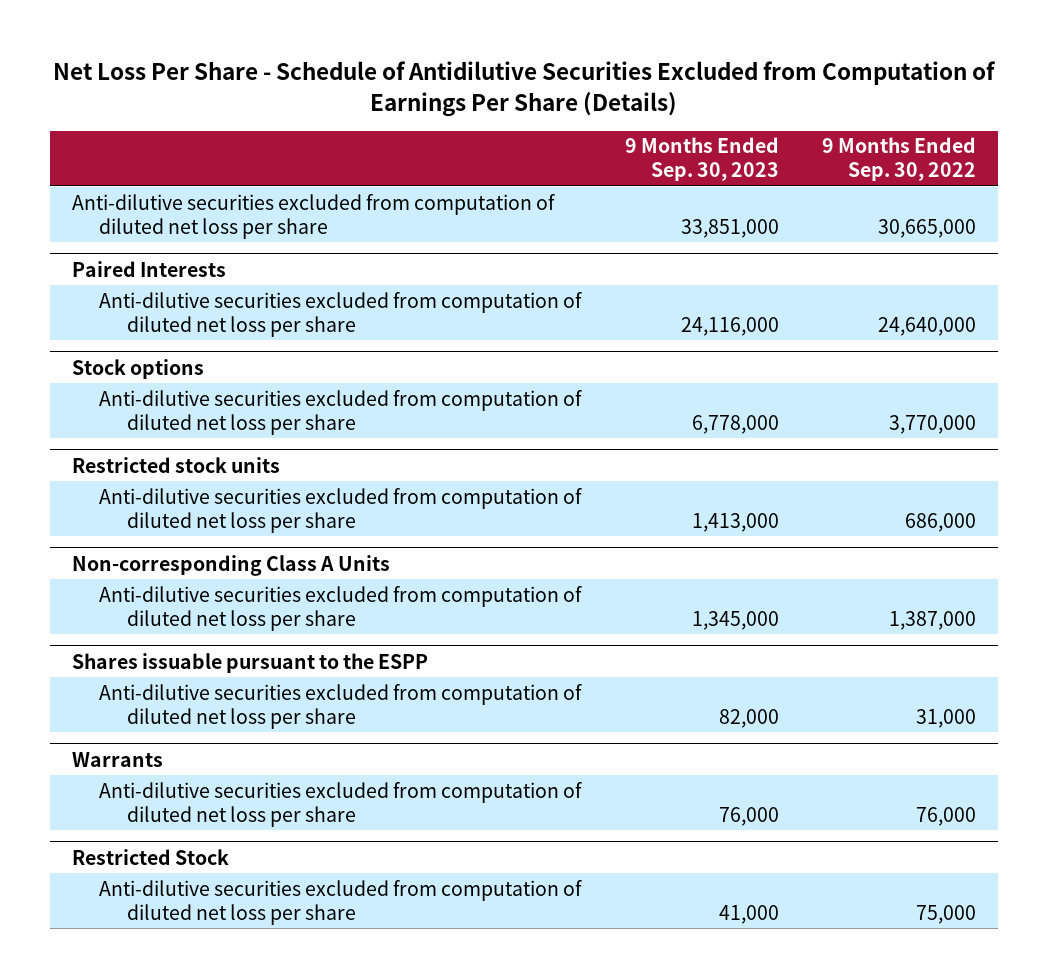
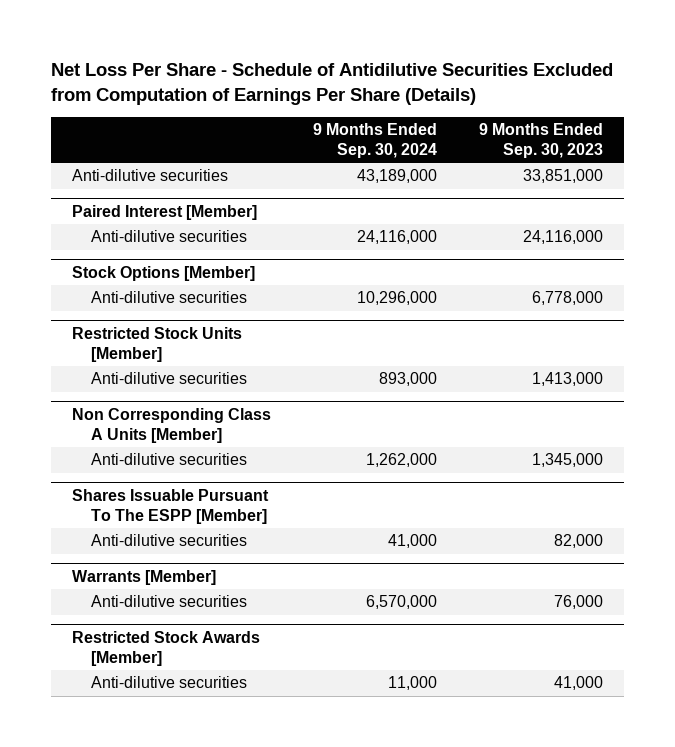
[822,137,977,182] 9 Months Ended Sep. 30, 2022 -> none
none -> [312,123,437,158] 9 Months Ended Sep. 30, 2024
[71,193,555,239] Anti-dilutive securities excluded from computation of diluted net loss per share -> [71,169,228,182] Anti-dilutive securities
[71,260,226,277] Paired Interests -> [71,205,257,221] Paired Interest [Member]
[99,291,583,337] Anti-dilutive securities excluded from computation of diluted net loss per share -> [91,230,248,243] Anti-dilutive securities
[71,358,204,379] Stock options -> [71,266,255,282] Stock Options [Member]
[99,389,583,435] Anti-dilutive securities excluded from computation of diluted net loss per share -> [91,291,248,304] Anti-dilutive securities
[71,456,280,473] Restricted stock units -> [71,327,242,362] Restricted Stock Units [Member]
[99,487,583,533] Anti-dilutive securities excluded from computation of diluted net loss per share -> [91,372,248,385] Anti-dilutive securities
[71,554,390,576] Non-corresponding Class A Units -> [71,408,271,443] Non Corresponding Class A Units [Member]
[99,585,583,631] Anti-dilutive securities excluded from computation of diluted net loss per share -> [91,453,248,466] Anti-dilutive securities
[71,652,428,673] Shares issuable pursuant to the ESPP -> [71,489,269,524] Shares Issuable Pursuant To The ESPP [Member]
[99,683,583,729] Anti-dilutive securities excluded from computation of diluted net loss per share -> [91,534,248,547] Anti-dilutive securities
[71,751,163,767] Warrants -> [71,570,216,586] Warrants [Member]
[99,781,583,827] Anti-dilutive securities excluded from computation of diluted net loss per share -> [91,595,248,608] Anti-dilutive securities
[71,848,229,865] Restricted Stock -> [71,631,260,666] Restricted Stock Awards [Member]
[99,879,583,925] Anti-dilutive securities excluded from computation of diluted net loss per share -> [91,676,248,689] Anti-dilutive securities

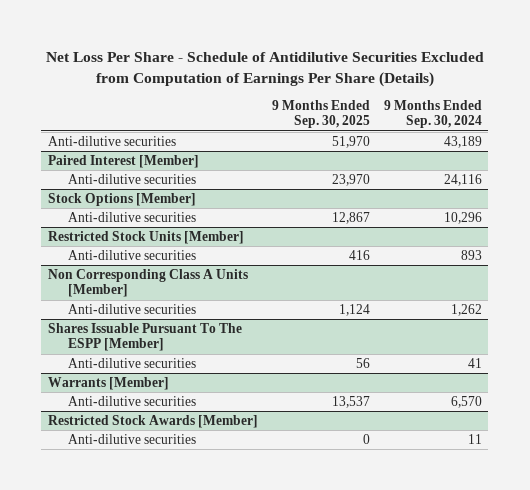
[479,123,604,158] 9 Months Ended Sep. 30, 2023 -> none
none -> [271,100,370,129] 9 Months Ended Sep. 30, 2025
[356,169,437,184] 43,189,000 -> [443,135,482,148] 43,189
[356,230,437,245] 24,116,000 -> [443,173,482,186] 24,116
[356,291,437,306] 10,296,000 -> [443,211,482,224] 10,296
[378,372,437,387] 893,000 -> [460,249,482,260] 893
[365,453,437,468] 1,262,000 -> [450,303,482,316] 1,262
[387,534,437,549] 41,000 -> [467,357,482,368] 41
[365,595,437,610] 6,570,000 -> [450,395,482,408] 6,570
[387,676,437,691] 11,000 -> [467,433,482,444] 11

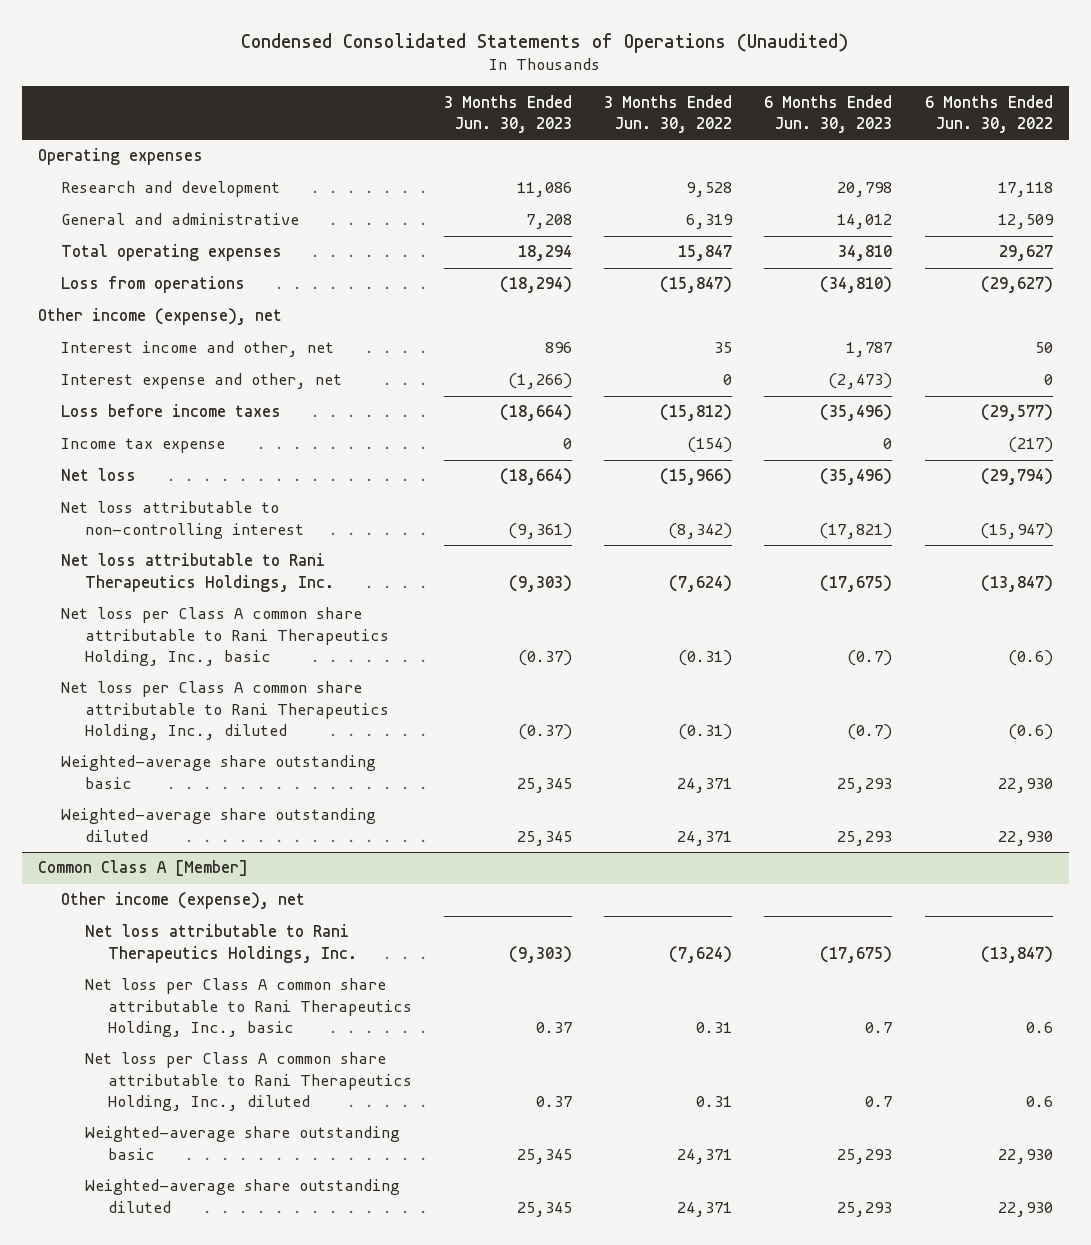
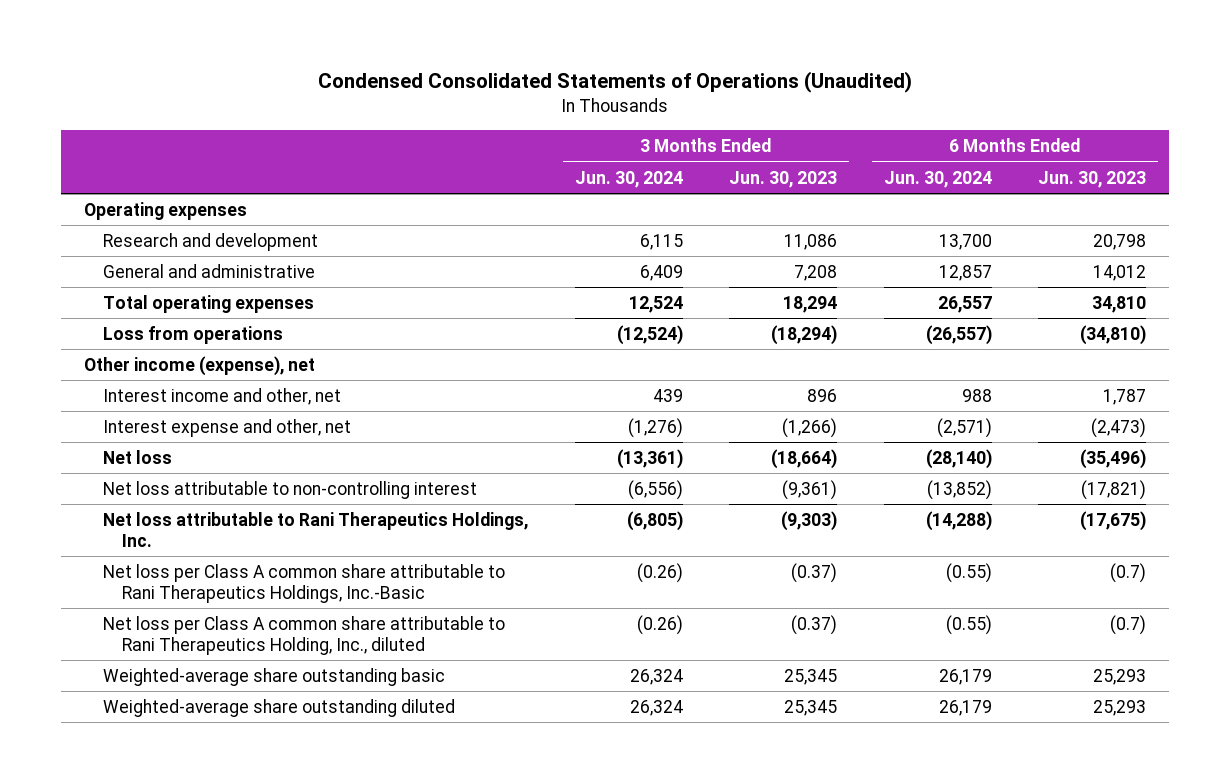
[604,94,733,134] 3 Months Ended Jun. 30, 2022 -> none
[924,94,1053,134] 6 Months Ended Jun. 30, 2022 -> none
none -> [574,170,683,188] Jun. 30, 2024
none -> [883,170,992,188] Jun. 30, 2024
[61,404,282,418] Loss before income taxes -> none
[61,438,226,454] Income tax expense -> none
[61,607,389,667] Net loss per Class A common share attributable to Rani Therapeutics Holding, Inc., basic -> [103,564,506,603] Net loss per Class A common share attributable to Rani Therapeutics Holdings, Inc.-Basic
[38,860,249,877] Common Class A [Member] -> none
[61,892,306,910] Other income (expense), net -> none
[84,924,357,963] Net loss attributable to Rani Therapeutics Holdings, Inc. -> none
[84,978,412,1038] Net loss per Class A common share attributable to Rani Therapeutics Holding, Inc., basic -> none
[84,1052,412,1112] Net loss per Class A common share attributable to Rani Therapeutics Holding, Inc., diluted -> none
[84,1126,400,1160] Weighted-average share outstanding basic -> none
[84,1179,400,1213] Weighted-average share outstanding diluted -> none

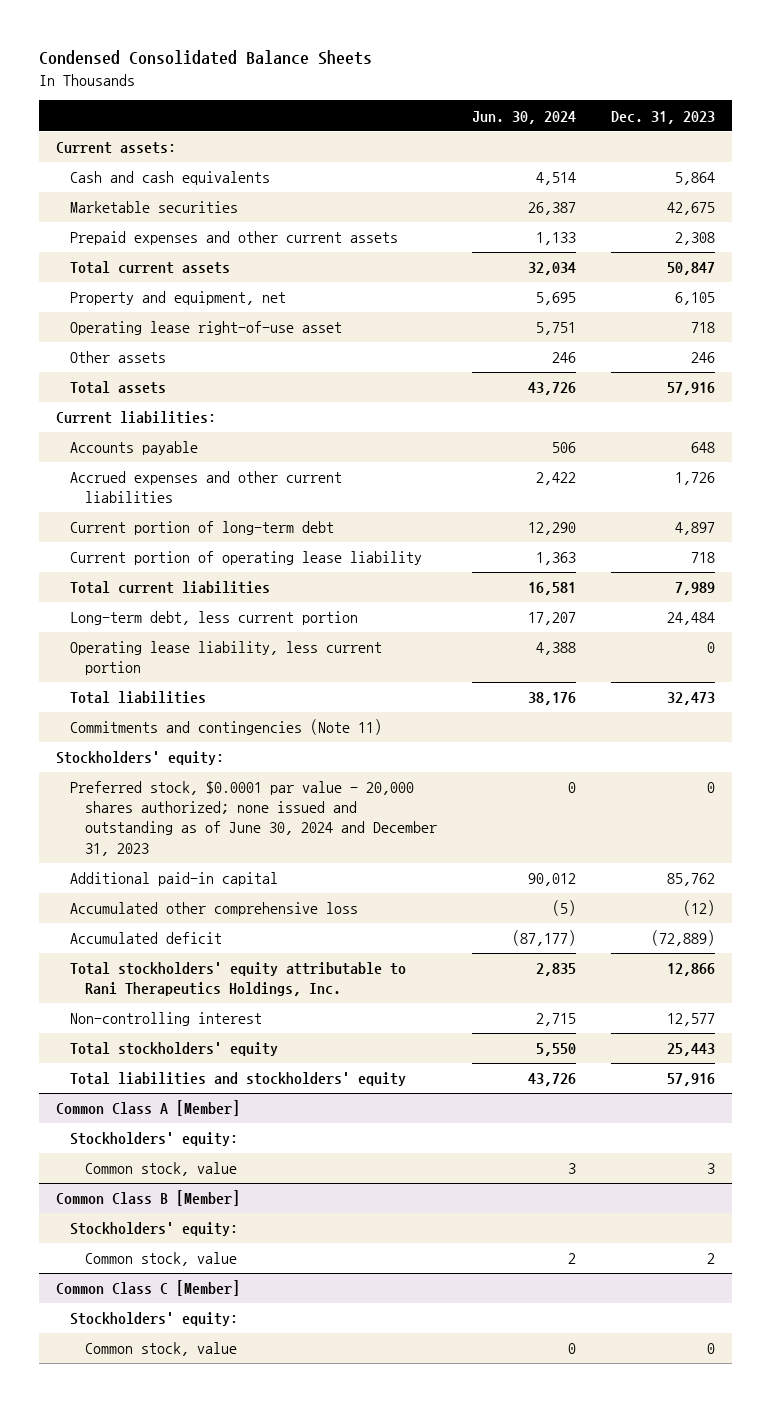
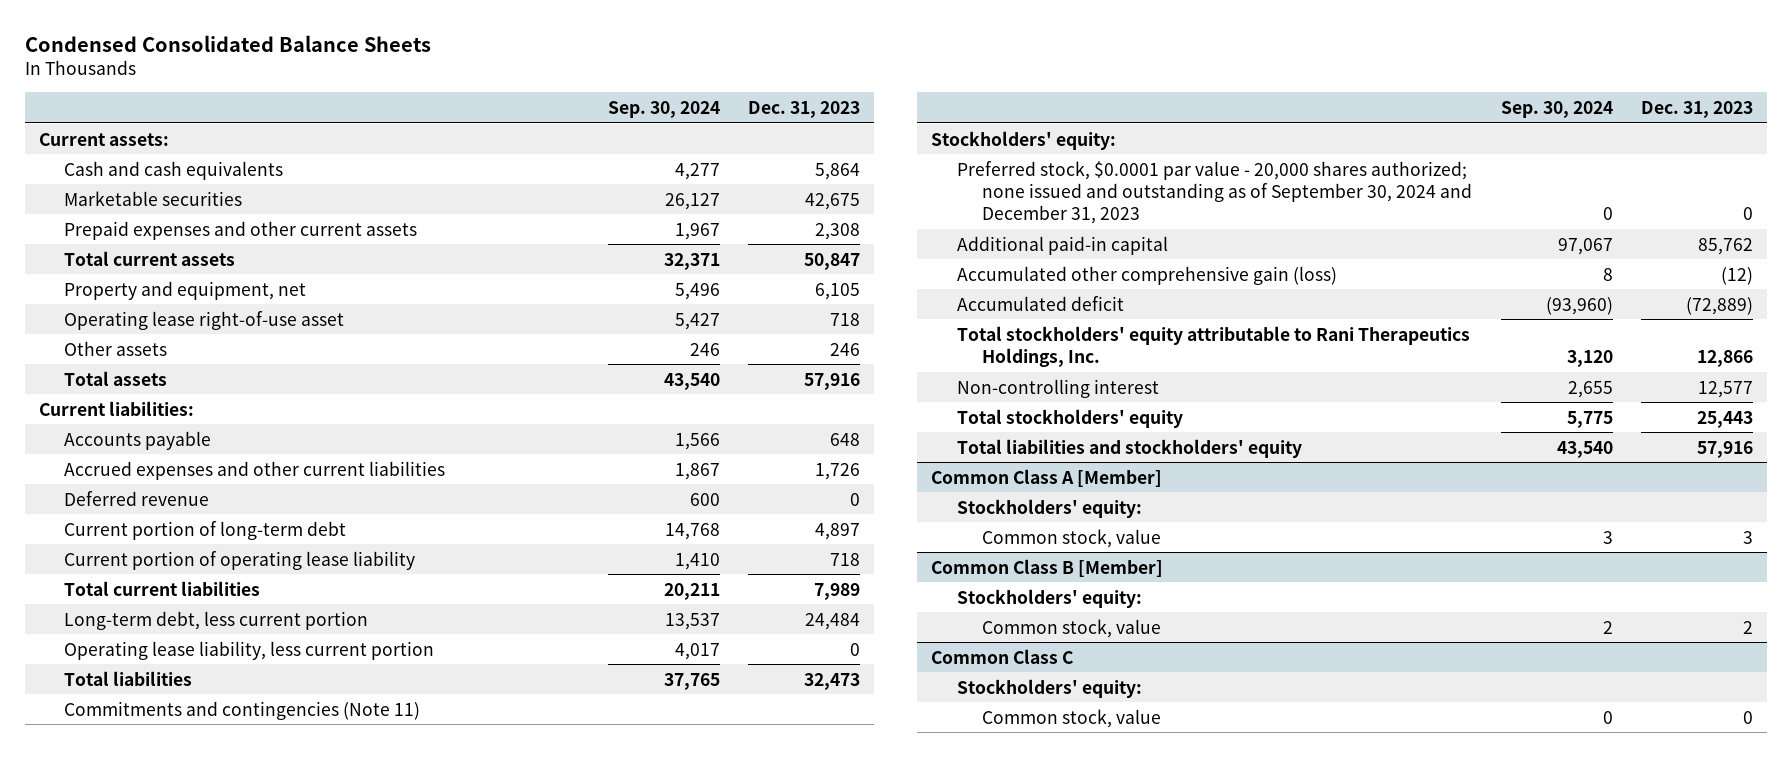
[471,110,576,124] Jun. 30, 2024 -> none
none -> [607,100,720,118] Sep. 30, 2024
none -> [64,490,210,506] Deferred revenue
[70,781,437,856] Preferred stock, $0.0001 par value - 20,000 shares authorized; none issued and outstanding as of June 30, 2024 and December 31, 2023 -> [956,160,1473,225] Preferred stock, $0.0001 par value - 20,000 shares authorized; none issued and outstanding as of September 30, 2024 and December 31, 2023
[70,902,359,917] Accumulated other comprehensive loss -> [956,265,1337,285] Accumulated other comprehensive gain (loss)
[56,1280,241,1297] Common Class C [Member] -> [931,648,1074,664] Common Class C

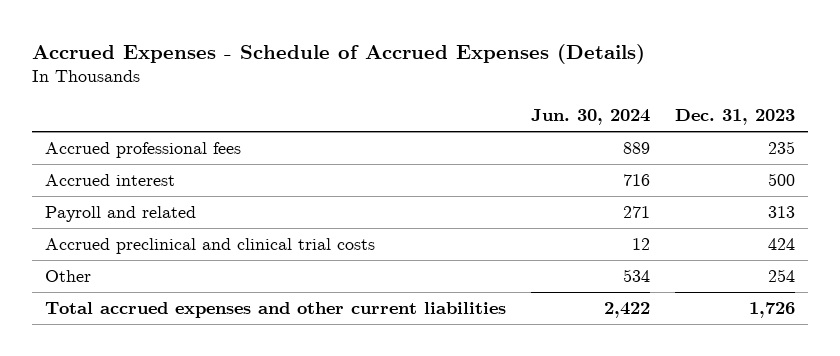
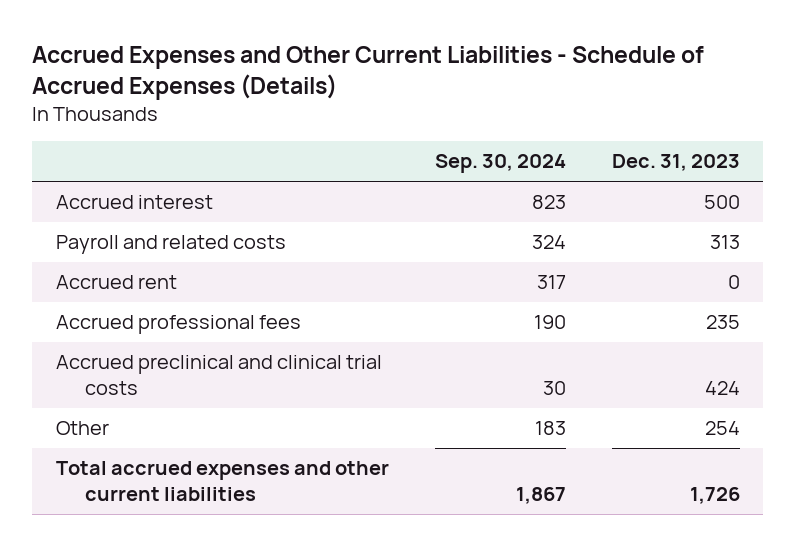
[31,43,645,64] Accrued Expenses - Schedule of Accrued Expenses (Details) -> [32,46,705,101] Accrued Expenses and Other Current Liabilities - Schedule of Accrued Expenses (Details)
[530,109,650,126] Jun. 30, 2024 -> none
none -> [434,154,566,174] Sep. 30, 2024
[44,205,196,222] Payroll and related -> [55,235,286,255] Payroll and related costs
none -> [55,275,177,290] Accrued rent
[44,141,241,158] Accrued professional fees -> [55,315,301,335] Accrued professional fees

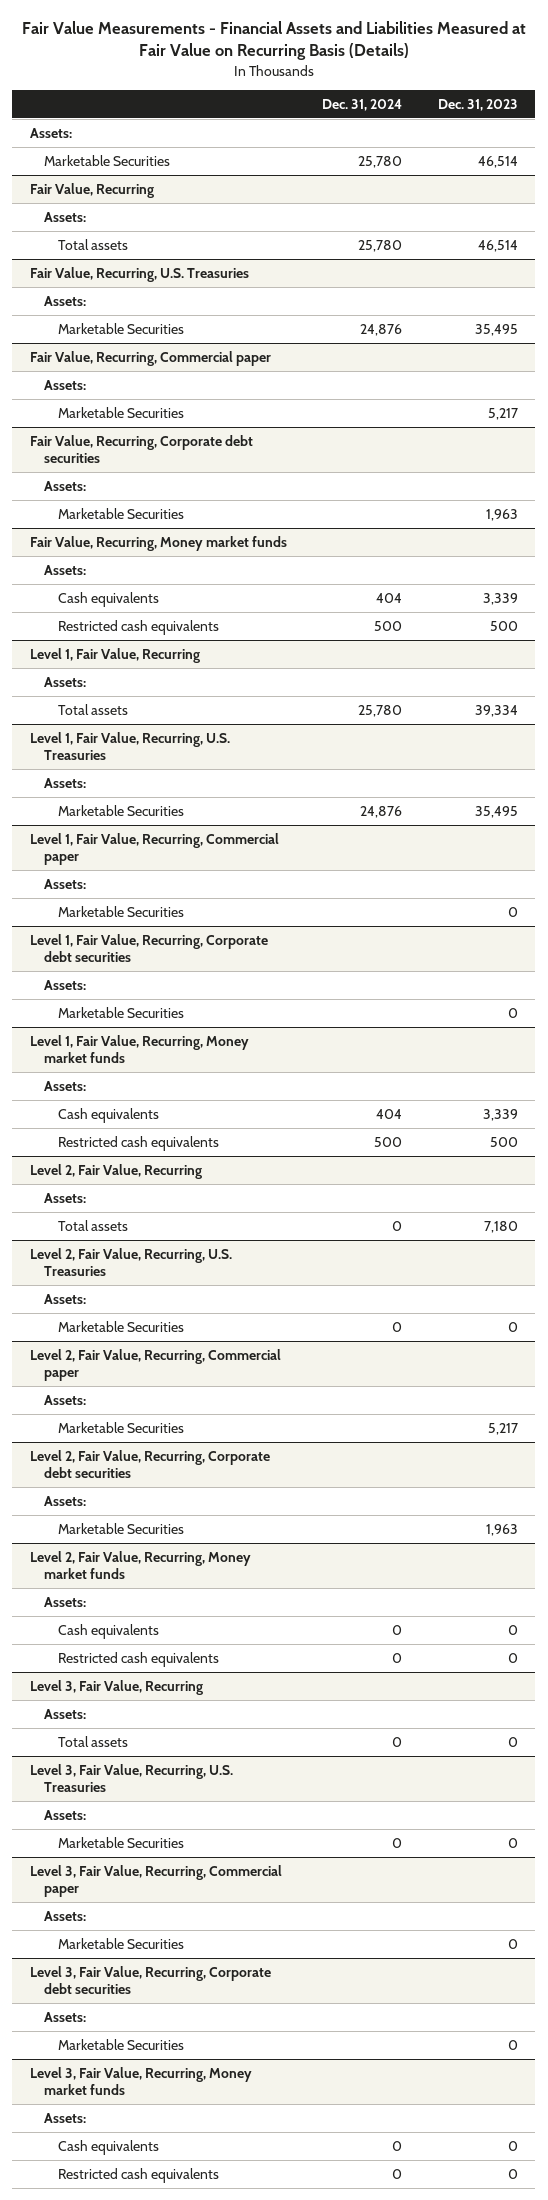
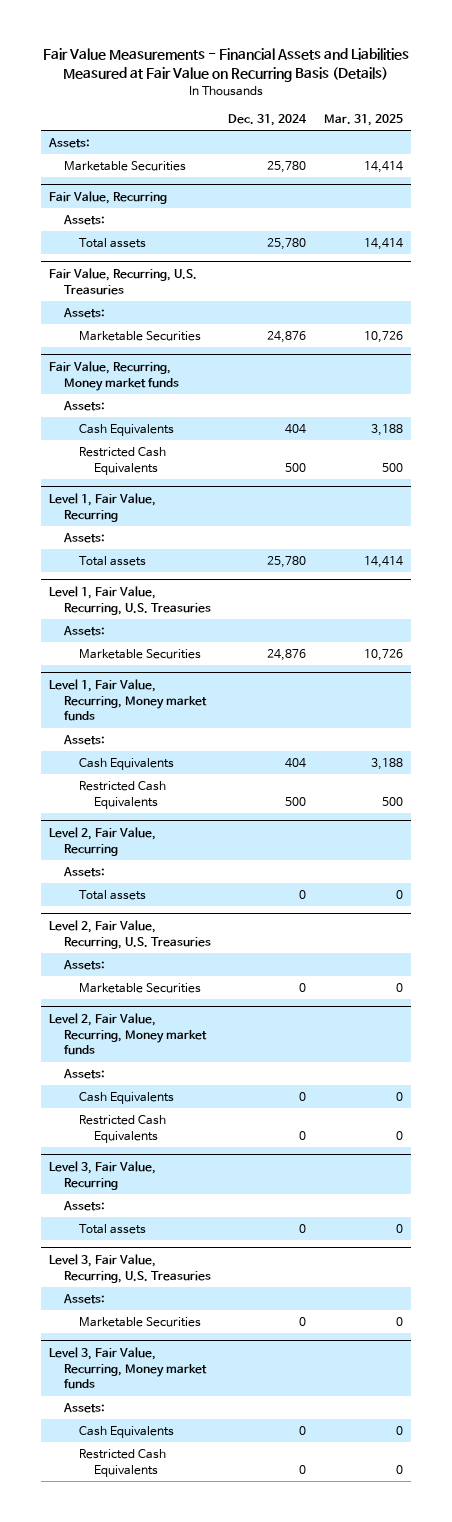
[437,98,518,111] Dec. 31, 2023 -> none
none -> [323,113,403,126] Mar. 31, 2025
[29,350,271,366] Fair Value, Recurring, Commercial paper -> none
[43,379,86,390] Assets: -> none
[57,406,184,418] Marketable Securities -> none
[29,434,253,463] Fair Value, Recurring, Corporate debt securities -> none
[43,480,86,491] Assets: -> none
[57,507,184,519] Marketable Securities -> none
[57,591,159,607] Cash equivalents -> [78,424,174,437] Cash Equivalents
[57,619,219,635] Restricted cash equivalents -> [78,447,166,475] Restricted Cash Equivalents
[29,832,279,865] Level 1, Fair Value, Recurring, Commercial paper -> none
[43,878,86,889] Assets: -> none
[57,905,184,917] Marketable Securities -> none
[29,933,268,962] Level 1, Fair Value, Recurring, Corporate debt securities -> none
[43,979,86,990] Assets: -> none
[57,1006,184,1018] Marketable Securities -> none
[57,1107,159,1123] Cash equivalents -> [78,758,174,771] Cash Equivalents
[57,1135,219,1151] Restricted cash equivalents -> [78,781,166,809] Restricted Cash Equivalents
[29,1348,281,1381] Level 2, Fair Value, Recurring, Commercial paper -> none
[43,1394,86,1405] Assets: -> none
[57,1421,184,1433] Marketable Securities -> none
[29,1449,270,1478] Level 2, Fair Value, Recurring, Corporate debt securities -> none
[43,1495,86,1506] Assets: -> none
[57,1522,184,1534] Marketable Securities -> none
[57,1623,159,1639] Cash equivalents -> [78,1092,174,1105] Cash Equivalents
[57,1651,219,1667] Restricted cash equivalents -> [78,1115,166,1143] Restricted Cash Equivalents
[29,1864,282,1897] Level 3, Fair Value, Recurring, Commercial paper -> none
[43,1910,86,1921] Assets: -> none
[57,1937,184,1949] Marketable Securities -> none
[29,1965,271,1994] Level 3, Fair Value, Recurring, Corporate debt securities -> none
[43,2011,86,2022] Assets: -> none
[57,2038,184,2050] Marketable Securities -> none
[57,2139,159,2155] Cash equivalents -> [78,1426,174,1439] Cash Equivalents
[57,2167,219,2183] Restricted cash equivalents -> [78,1449,166,1477] Restricted Cash Equivalents

